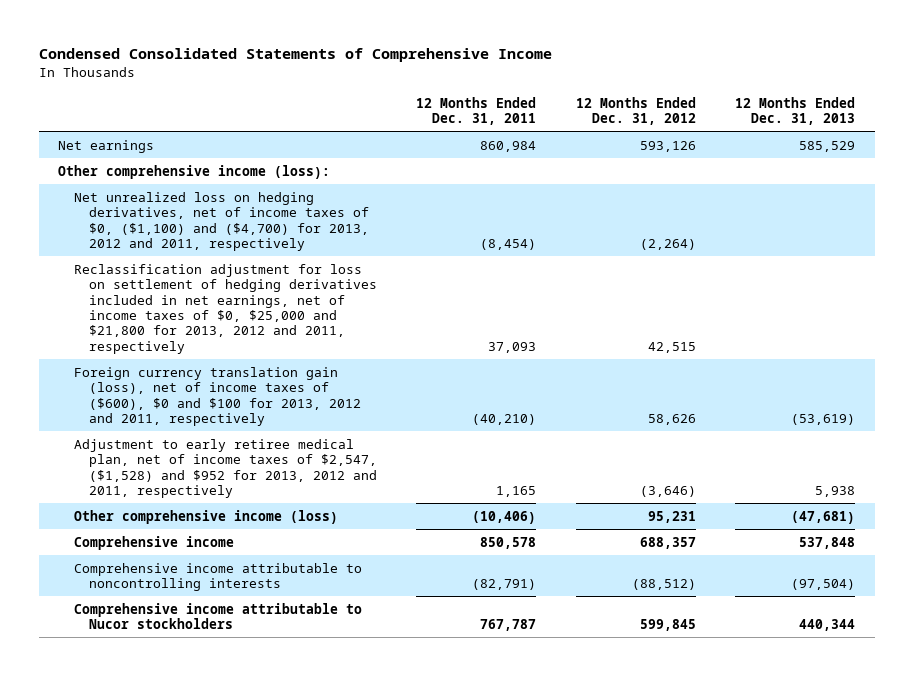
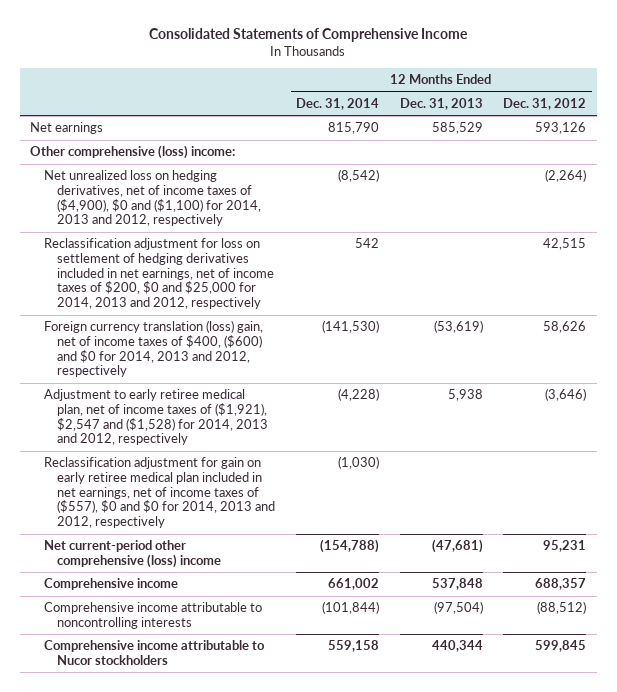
[38,48,552,63] Condensed Consolidated Statements of Comprehensive Income -> [149,28,469,43] Consolidated Statements of Comprehensive Income
[416,96,537,126] 12 Months Ended Dec. 31, 2011 -> none
none -> [295,97,379,110] Dec. 31, 2014
[58,164,331,179] Other comprehensive income (loss): -> [30,145,236,160] Other comprehensive (loss) income:
[73,191,369,252] Net unrealized loss on hedging derivatives, net of income taxes of $0, ($1,100) and ($4,700) for 2013, 2012 and 2011, respectively -> [43,170,262,227] Net unrealized loss on hedging derivatives, net of income taxes of ($4,900), $0 and ($1,100) for 2014, 2013 and 2012, respectively
[73,263,377,354] Reclassification adjustment for loss on settlement of hedging derivatives included in net earnings, net of income taxes of $0, $25,000 and $21,800 for 2013, 2012 and 2011, respectively -> [43,238,275,310] Reclassification adjustment for loss on settlement of hedging derivatives included in net earnings, net of income taxes of $200, $0 and $25,000 for 2014, 2013 and 2012, respectively
[73,366,361,427] Foreign currency translation gain (loss), net of income taxes of ($600), $0 and $100 for 2013, 2012 and 2011, respectively -> [43,320,263,378] Foreign currency translation (loss) gain, net of income taxes of $400, ($600) and $0 for 2014, 2013 and 2012, respectively
[73,438,377,499] Adjustment to early retiree medical plan, net of income taxes of $2,547, ($1,528) and $952 for 2013, 2012 and 2011, respectively -> [43,389,269,446] Adjustment to early retiree medical plan, net of income taxes of ($1,921), $2,547 and ($1,528) for 2014, 2013 and 2012, respectively
none -> [43,457,276,529] Reclassification adjustment for gain on early retiree medical plan included in net earnings, net of income taxes of ($557), $0 and $0 for 2014, 2013 and 2012, respectively
[73,509,338,524] Other comprehensive income (loss) -> [43,540,222,568] Net current-period other comprehensive (loss) income

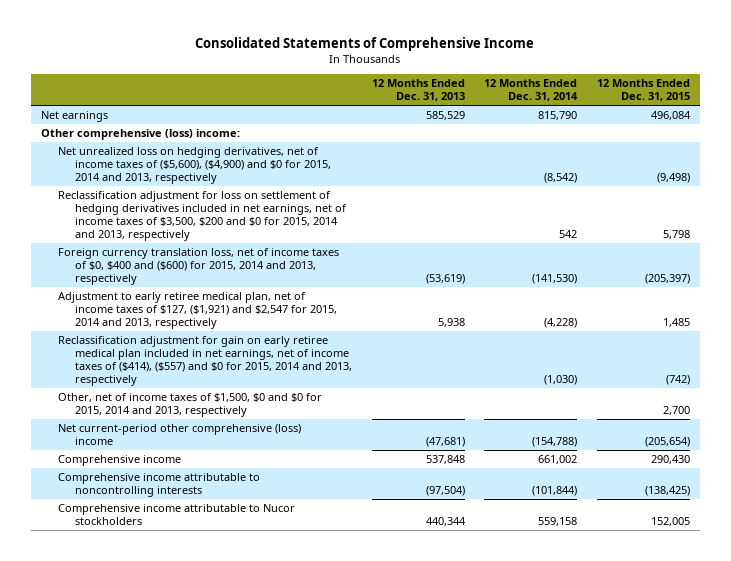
[503,97,587,110] Dec. 31, 2012 -> none
none -> [597,79,691,102] 12 Months Ended Dec. 31, 2015
[43,170,262,227] Net unrealized loss on hedging derivatives, net of income taxes of ($4,900), $0 and ($1,100) for 2014, 2013 and 2012, respectively -> [57,146,332,184] Net unrealized loss on hedging derivatives, net of income taxes of ($5,600), ($4,900) and $0 for 2015, 2014 and 2013, respectively
[43,238,275,310] Reclassification adjustment for loss on settlement of hedging derivatives included in net earnings, net of income taxes of $200, $0 and $25,000 for 2014, 2013 and 2012, respectively -> [57,190,348,241] Reclassification adjustment for loss on settlement of hedging derivatives included in net earnings, net of income taxes of $3,500, $200 and $0 for 2015, 2014 and 2013, respectively
[43,320,263,378] Foreign currency translation (loss) gain, net of income taxes of $400, ($600) and $0 for 2014, 2013 and 2012, respectively -> [57,247,339,285] Foreign currency translation loss, net of income taxes of $0, $400 and ($600) for 2015, 2014 and 2013, respectively
[43,389,269,446] Adjustment to early retiree medical plan, net of income taxes of ($1,921), $2,547 and ($1,528) for 2014, 2013 and 2012, respectively -> [57,291,338,329] Adjustment to early retiree medical plan, net of income taxes of $127, ($1,921) and $2,547 for 2015, 2014 and 2013, respectively
[43,457,276,529] Reclassification adjustment for gain on early retiree medical plan included in net earnings, net of income taxes of ($557), $0 and $0 for 2014, 2013 and 2012, respectively -> [57,335,353,386] Reclassification adjustment for gain on early retiree medical plan included in net earnings, net of income taxes of ($414), ($557) and $0 for 2015, 2014 and 2013, respectively
none -> [57,392,322,417] Other, net of income taxes of $1,500, $0 and $0 for 2015, 2014 and 2013, respectively

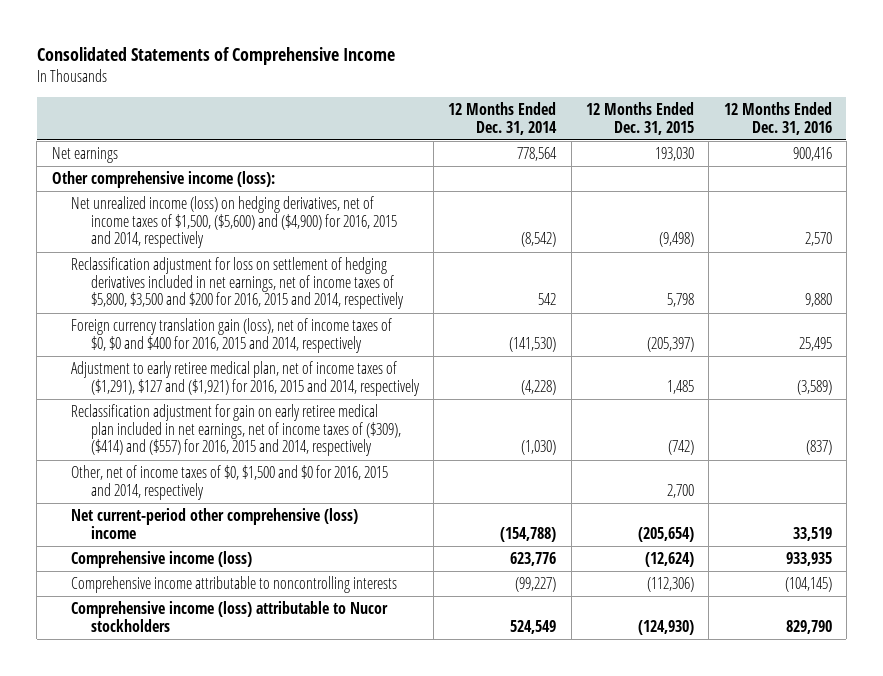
[371,79,465,102] 12 Months Ended Dec. 31, 2013 -> none
none -> [723,101,832,135] 12 Months Ended Dec. 31, 2016
[538,110,578,120] 815,790 -> [517,146,558,161] 778,564
[651,110,692,120] 496,084 -> [654,146,694,161] 193,030
[40,128,240,140] Other comprehensive (loss) income: -> [51,170,275,188] Other comprehensive income (loss):
[57,146,332,184] Net unrealized loss on hedging derivatives, net of income taxes of ($5,600), ($4,900) and $0 for 2015, 2014 and 2013, respectively -> [71,195,397,249] Net unrealized income (loss) on hedging derivatives, net of income taxes of $1,500, ($5,600) and ($4,900) for 2016, 2015 and 2014, respectively
[57,190,348,241] Reclassification adjustment for loss on settlement of hedging derivatives included in net earnings, net of income taxes of $3,500, $200 and $0 for 2015, 2014 and 2013, respectively -> [71,256,404,310] Reclassification adjustment for loss on settlement of hedging derivatives included in net earnings, net of income taxes of $5,800, $3,500 and $200 for 2016, 2015 and 2014, respectively
[57,247,339,285] Foreign currency translation loss, net of income taxes of $0, $400 and ($600) for 2015, 2014 and 2013, respectively -> [71,317,393,353] Foreign currency translation gain (loss), net of income taxes of $0, $0 and $400 for 2016, 2015 and 2014, respectively
[57,291,338,329] Adjustment to early retiree medical plan, net of income taxes of $127, ($1,921) and $2,547 for 2015, 2014 and 2013, respectively -> [71,360,420,396] Adjustment to early retiree medical plan, net of income taxes of ($1,291), $127 and ($1,921) for 2016, 2015 and 2014, respectively
[57,335,353,386] Reclassification adjustment for gain on early retiree medical plan included in net earnings, net of income taxes of ($414), ($557) and $0 for 2015, 2014 and 2013, respectively -> [71,403,401,457] Reclassification adjustment for gain on early retiree medical plan included in net earnings, net of income taxes of ($309), ($414) and ($557) for 2016, 2015 and 2014, respectively
[57,392,322,417] Other, net of income taxes of $1,500, $0 and $0 for 2015, 2014 and 2013, respectively -> [71,464,389,500] Other, net of income taxes of $0, $1,500 and $0 for 2016, 2015 and 2014, respectively
[57,454,181,466] Comprehensive income -> [71,550,253,568] Comprehensive income (loss)
[538,454,578,464] 661,002 -> [510,551,557,566] 623,776
[651,454,691,464] 290,430 -> [644,551,694,567] (12,624)
[532,485,578,496] (101,844) -> [515,576,557,592] (99,227)
[645,485,691,496] (138,425) -> [646,576,694,592] (112,306)
[57,503,295,525] Comprehensive income attributable to Nucor stockholders -> [71,600,389,632] Comprehensive income (loss) attributable to Nucor stockholders
[538,516,578,526] 559,158 -> [510,619,557,634] 524,549
[651,516,691,526] 152,005 -> [637,619,694,635] (124,930)

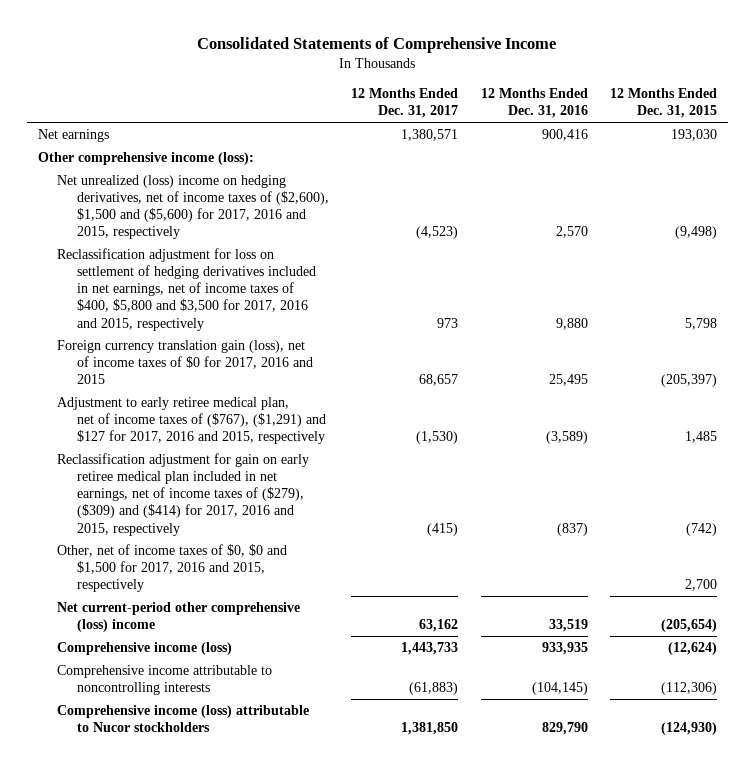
[448,101,558,135] 12 Months Ended Dec. 31, 2014 -> none
none -> [351,88,459,119] 12 Months Ended Dec. 31, 2017
[71,195,397,249] Net unrealized income (loss) on hedging derivatives, net of income taxes of $1,500, ($5,600) and ($4,900) for 2016, 2015 and 2014, respectively -> [57,175,329,240] Net unrealized (loss) income on hedging derivatives, net of income taxes of ($2,600), $1,500 and ($5,600) for 2017, 2016 and 2015, respectively
[71,256,404,310] Reclassification adjustment for loss on settlement of hedging derivatives included in net earnings, net of income taxes of $5,800, $3,500 and $200 for 2016, 2015 and 2014, respectively -> [57,248,316,331] Reclassification adjustment for loss on settlement of hedging derivatives included in net earnings, net of income taxes of $400, $5,800 and $3,500 for 2017, 2016 and 2015, respectively
[71,317,393,353] Foreign currency translation gain (loss), net of income taxes of $0, $0 and $400 for 2016, 2015 and 2014, respectively -> [57,340,313,385] Foreign currency translation gain (loss), net of income taxes of $0 for 2017, 2016 and 2015
[71,360,420,396] Adjustment to early retiree medical plan, net of income taxes of ($1,291), $127 and ($1,921) for 2016, 2015 and 2014, respectively -> [57,397,326,445] Adjustment to early retiree medical plan, net of income taxes of ($767), ($1,291) and $127 for 2017, 2016 and 2015, respectively
[71,403,401,457] Reclassification adjustment for gain on early retiree medical plan included in net earnings, net of income taxes of ($309), ($414) and ($557) for 2016, 2015 and 2014, respectively -> [57,453,310,536] Reclassification adjustment for gain on early retiree medical plan included in net earnings, net of income taxes of ($279), ($309) and ($414) for 2017, 2016 and 2015, respectively
[71,464,389,500] Other, net of income taxes of $0, $1,500 and $0 for 2016, 2015 and 2014, respectively -> [57,544,288,593] Other, net of income taxes of $0, $0 and $1,500 for 2017, 2016 and 2015, respectively

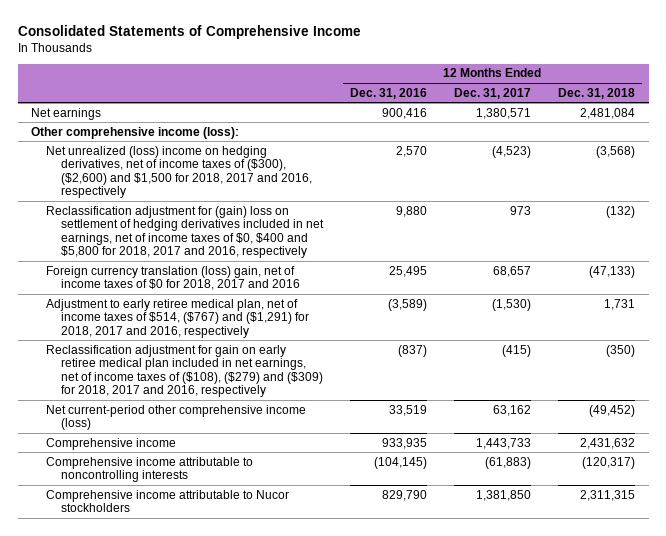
[609,88,717,119] 12 Months Ended Dec. 31, 2015 -> none
none -> [557,87,635,99] Dec. 31, 2018
[57,544,288,593] Other, net of income taxes of $0, $0 and $1,500 for 2017, 2016 and 2015, respectively -> none
[57,175,329,240] Net unrealized (loss) income on hedging derivatives, net of income taxes of ($2,600), $1,500 and ($5,600) for 2017, 2016 and 2015, respectively -> [46,145,312,199] Net unrealized (loss) income on hedging derivatives, net of income taxes of ($300), ($2,600) and $1,500 for 2018, 2017 and 2016, respectively
[57,248,316,331] Reclassification adjustment for loss on settlement of hedging derivatives included in net earnings, net of income taxes of $400, $5,800 and $3,500 for 2017, 2016 and 2015, respectively -> [46,205,324,259] Reclassification adjustment for (gain) loss on settlement of hedging derivatives included in net earnings, net of income taxes of $0, $400 and $5,800 for 2018, 2017 and 2016, respectively
[57,340,313,385] Foreign currency translation gain (loss), net of income taxes of $0 for 2017, 2016 and 2015 -> [46,265,300,291] Foreign currency translation (loss) gain, net of income taxes of $0 for 2018, 2017 and 2016
[57,397,326,445] Adjustment to early retiree medical plan, net of income taxes of ($767), ($1,291) and $127 for 2017, 2016 and 2015, respectively -> [46,298,309,338] Adjustment to early retiree medical plan, net of income taxes of $514, ($767) and ($1,291) for 2018, 2017 and 2016, respectively
[57,453,310,536] Reclassification adjustment for gain on early retiree medical plan included in net earnings, net of income taxes of ($279), ($309) and ($414) for 2017, 2016 and 2015, respectively -> [46,344,323,398] Reclassification adjustment for gain on early retiree medical plan included in net earnings, net of income taxes of ($108), ($279) and ($309) for 2018, 2017 and 2016, respectively
[57,602,301,633] Net current-period other comprehensive (loss) income -> [46,404,307,431] Net current-period other comprehensive income (loss)
[57,642,233,656] Comprehensive income (loss) -> [46,437,177,450] Comprehensive income
[57,705,310,733] Comprehensive income (loss) attributable to Nucor stockholders -> [46,489,290,513] Comprehensive income attributable to Nucor stockholders

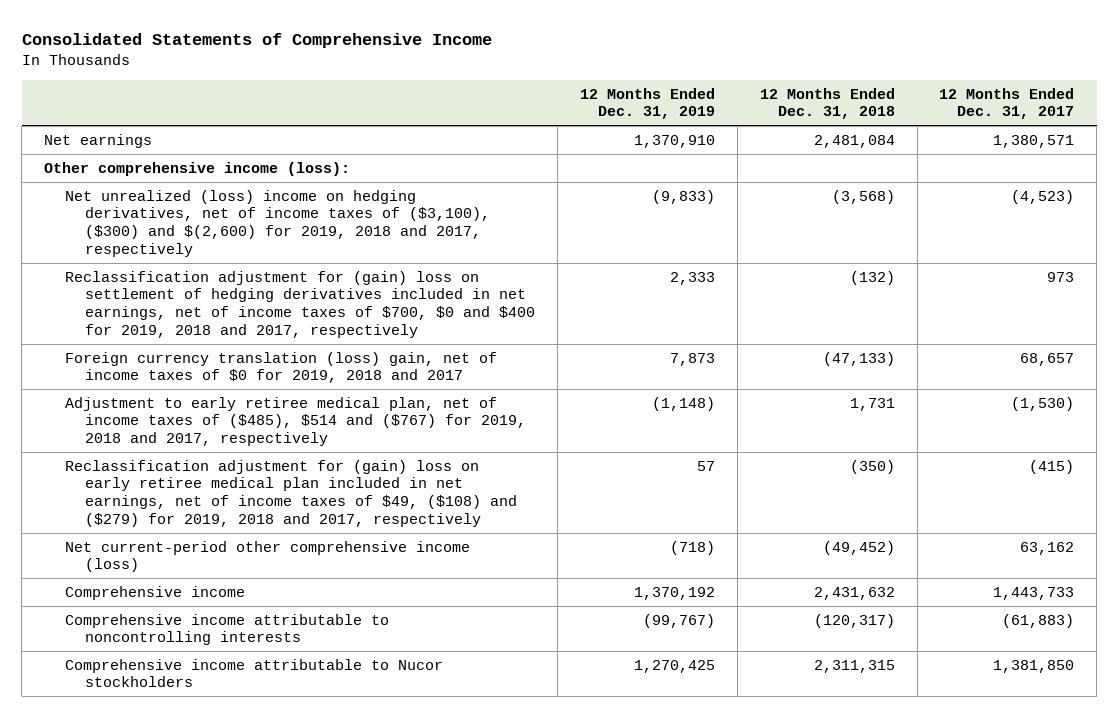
[349,87,427,99] Dec. 31, 2016 -> none
none -> [580,87,716,120] 12 Months Ended Dec. 31, 2019
[46,145,312,199] Net unrealized (loss) income on hedging derivatives, net of income taxes of ($300), ($2,600) and $1,500 for 2018, 2017 and 2016, respectively -> [64,189,491,257] Net unrealized (loss) income on hedging derivatives, net of income taxes of ($3,100), ($300) and $(2,600) for 2019, 2018 and 2017, respectively
[46,205,324,259] Reclassification adjustment for (gain) loss on settlement of hedging derivatives included in net earnings, net of income taxes of $0, $400 and $5,800 for 2018, 2017 and 2016, respectively -> [64,270,536,338] Reclassification adjustment for (gain) loss on settlement of hedging derivatives included in net earnings, net of income taxes of $700, $0 and $400 for 2019, 2018 and 2017, respectively
[46,265,300,291] Foreign currency translation (loss) gain, net of income taxes of $0 for 2018, 2017 and 2016 -> [64,351,497,384] Foreign currency translation (loss) gain, net of income taxes of $0 for 2019, 2018 and 2017
[46,298,309,338] Adjustment to early retiree medical plan, net of income taxes of $514, ($767) and ($1,291) for 2018, 2017 and 2016, respectively -> [64,396,527,447] Adjustment to early retiree medical plan, net of income taxes of ($485), $514 and ($767) for 2019, 2018 and 2017, respectively
[46,344,323,398] Reclassification adjustment for gain on early retiree medical plan included in net earnings, net of income taxes of ($108), ($279) and ($309) for 2018, 2017 and 2016, respectively -> [64,459,518,527] Reclassification adjustment for (gain) loss on early retiree medical plan included in net earnings, net of income taxes of $49, ($108) and ($279) for 2019, 2018 and 2017, respectively

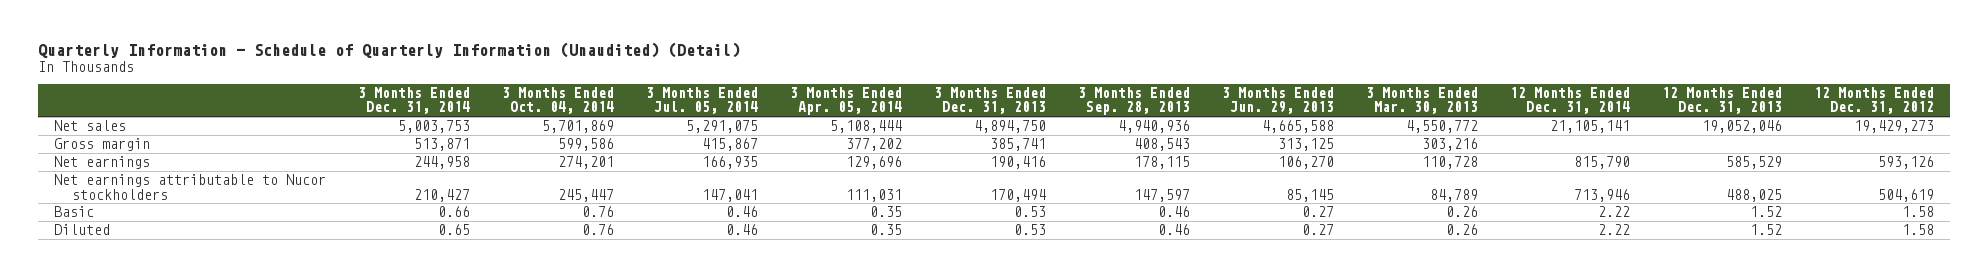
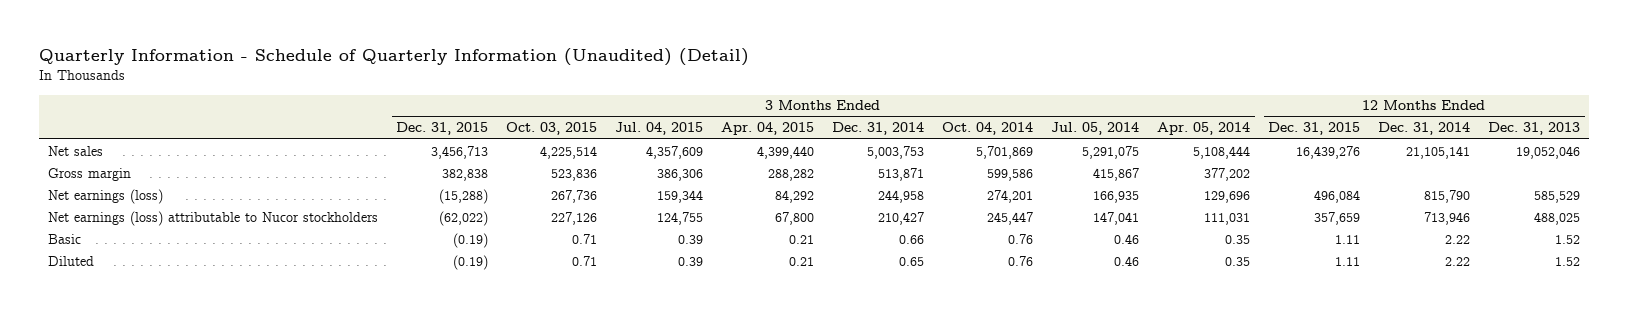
[934,86,1047,115] 3 Months Ended Dec. 31, 2013 -> none
[1078,86,1191,116] 3 Months Ended Sep. 28, 2013 -> none
[1222,86,1335,115] 3 Months Ended Jun. 29, 2013 -> none
[1366,86,1479,115] 3 Months Ended Mar. 30, 2013 -> none
[1814,86,1935,115] 12 Months Ended Dec. 31, 2012 -> none
none -> [396,122,489,136] Dec. 31, 2015
none -> [506,122,598,136] Oct. 03, 2015
none -> [615,122,704,136] Jul. 04, 2015
none -> [721,122,815,136] Apr. 04, 2015
none -> [1268,122,1361,136] Dec. 31, 2015
[54,156,151,170] Net earnings -> [48,188,164,204] Net earnings (loss)
[54,174,327,200] Net earnings attributable to Nucor stockholders -> [48,210,379,226] Net earnings (loss) attributable to Nucor stockholders

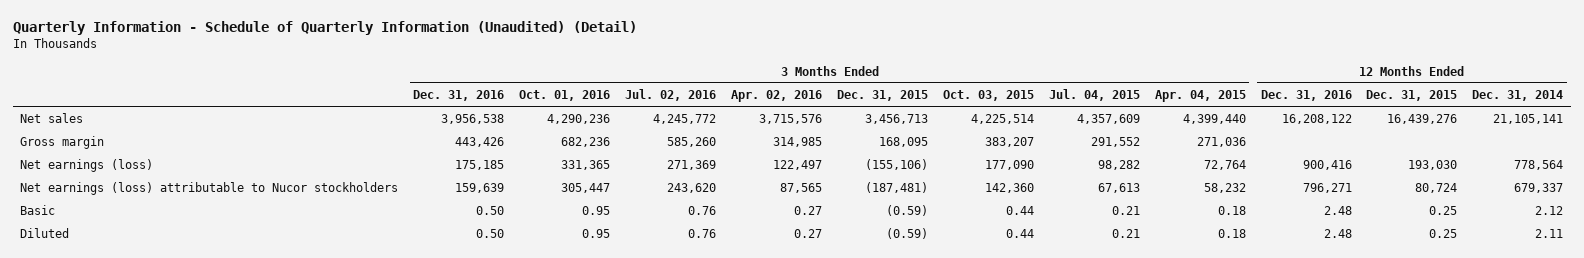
[832,122,925,136] Dec. 31, 2014 -> none
[942,122,1034,136] Oct. 04, 2014 -> none
[1051,122,1140,136] Jul. 05, 2014 -> none
[1157,122,1251,136] Apr. 05, 2014 -> none
[1488,122,1581,136] Dec. 31, 2013 -> none
none -> [413,89,505,101] Dec. 31, 2016
none -> [519,89,611,101] Oct. 01, 2016
none -> [625,88,717,101] Jul. 02, 2016
none -> [731,89,823,102] Apr. 02, 2016
none -> [1260,89,1352,101] Dec. 31, 2016
[442,168,489,181] 382,838 -> [878,137,928,148] 168,095
[551,168,598,181] 523,836 -> [984,137,1034,148] 383,207
[657,168,704,181] 386,306 -> [1090,137,1140,148] 291,552
[768,168,815,181] 288,282 -> [1196,137,1246,148] 271,036
[439,188,489,204] (15,288) -> [864,159,928,171] (155,106)
[551,189,598,203] 267,736 -> [984,160,1034,171] 177,090
[657,189,704,203] 159,344 -> [1097,160,1140,171] 98,282
[775,189,815,203] 84,292 -> [1203,160,1246,171] 72,764
[1314,189,1361,203] 496,084 -> [1408,160,1458,171] 193,030
[1424,189,1471,203] 815,790 -> [1514,160,1564,171] 778,564
[439,210,489,226] (62,022) -> [864,182,928,194] (187,481)
[551,211,598,225] 227,126 -> [984,183,1034,194] 142,360
[657,211,704,225] 124,755 -> [1097,183,1140,194] 67,613
[775,211,815,225] 67,800 -> [1203,183,1246,194] 58,232
[1314,211,1361,225] 357,659 -> [1415,183,1458,194] 80,724
[1424,211,1471,225] 713,946 -> [1514,183,1564,194] 679,337
[453,232,489,248] (0.19) -> [885,205,928,217] (0.59)
[572,233,598,244] 0.71 -> [1005,206,1034,216] 0.44
[678,234,704,244] 0.39 -> [1111,206,1140,216] 0.21
[789,234,815,244] 0.21 -> [1217,206,1246,216] 0.18
[1335,234,1361,244] 1.11 -> [1429,206,1458,216] 0.25
[1445,234,1471,244] 2.22 -> [1535,206,1564,216] 2.12
[453,254,489,270] (0.19) -> [885,228,928,240] (0.59)
[572,255,598,266] 0.71 -> [1005,229,1034,239] 0.44
[678,256,704,266] 0.39 -> [1111,229,1140,239] 0.21
[789,256,815,266] 0.21 -> [1217,229,1246,239] 0.18
[1335,256,1361,266] 1.11 -> [1429,229,1458,239] 0.25
[1445,256,1471,266] 2.22 -> [1535,229,1564,239] 2.11

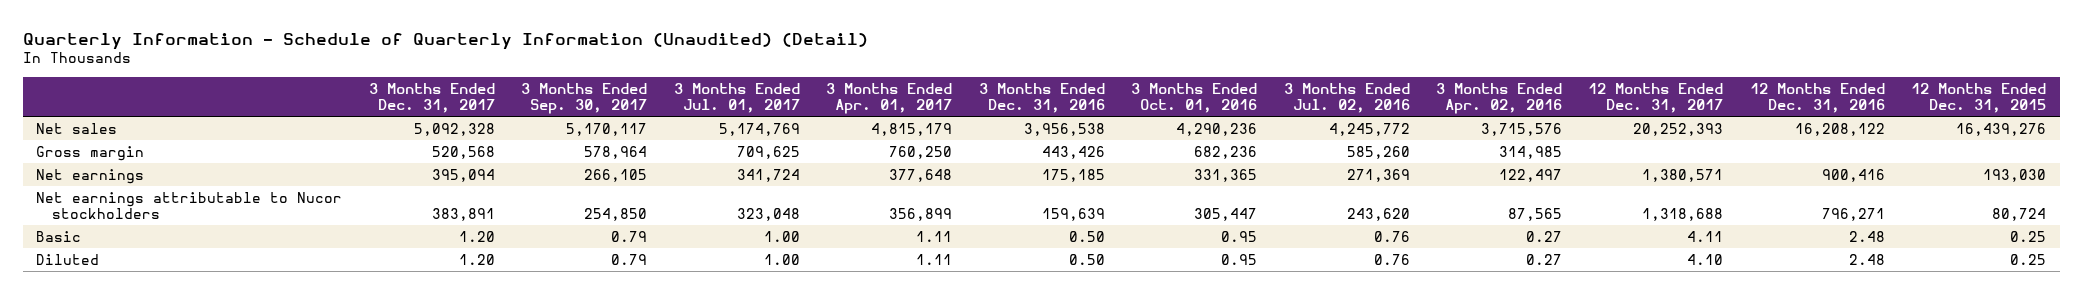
[836,89,928,101] Dec. 31, 2015 -> none
[942,89,1034,101] Oct. 03, 2015 -> none
[1048,88,1140,101] Jul. 04, 2015 -> none
[1154,89,1246,102] Apr. 04, 2015 -> none
[1472,89,1564,101] Dec. 31, 2014 -> none
none -> [368,82,495,114] 3 Months Ended Dec. 31, 2017
none -> [521,82,648,115] 3 Months Ended Sep. 30, 2017
none -> [673,82,800,114] 3 Months Ended Jul. 01, 2017
none -> [826,82,953,115] 3 Months Ended Apr. 01, 2017
none -> [1588,82,1724,114] 12 Months Ended Dec. 31, 2017
[20,159,154,173] Net earnings (loss) -> [36,168,145,184] Net earnings
[20,182,399,196] Net earnings (loss) attributable to Nucor stockholders -> [36,191,343,220] Net earnings attributable to Nucor stockholders

